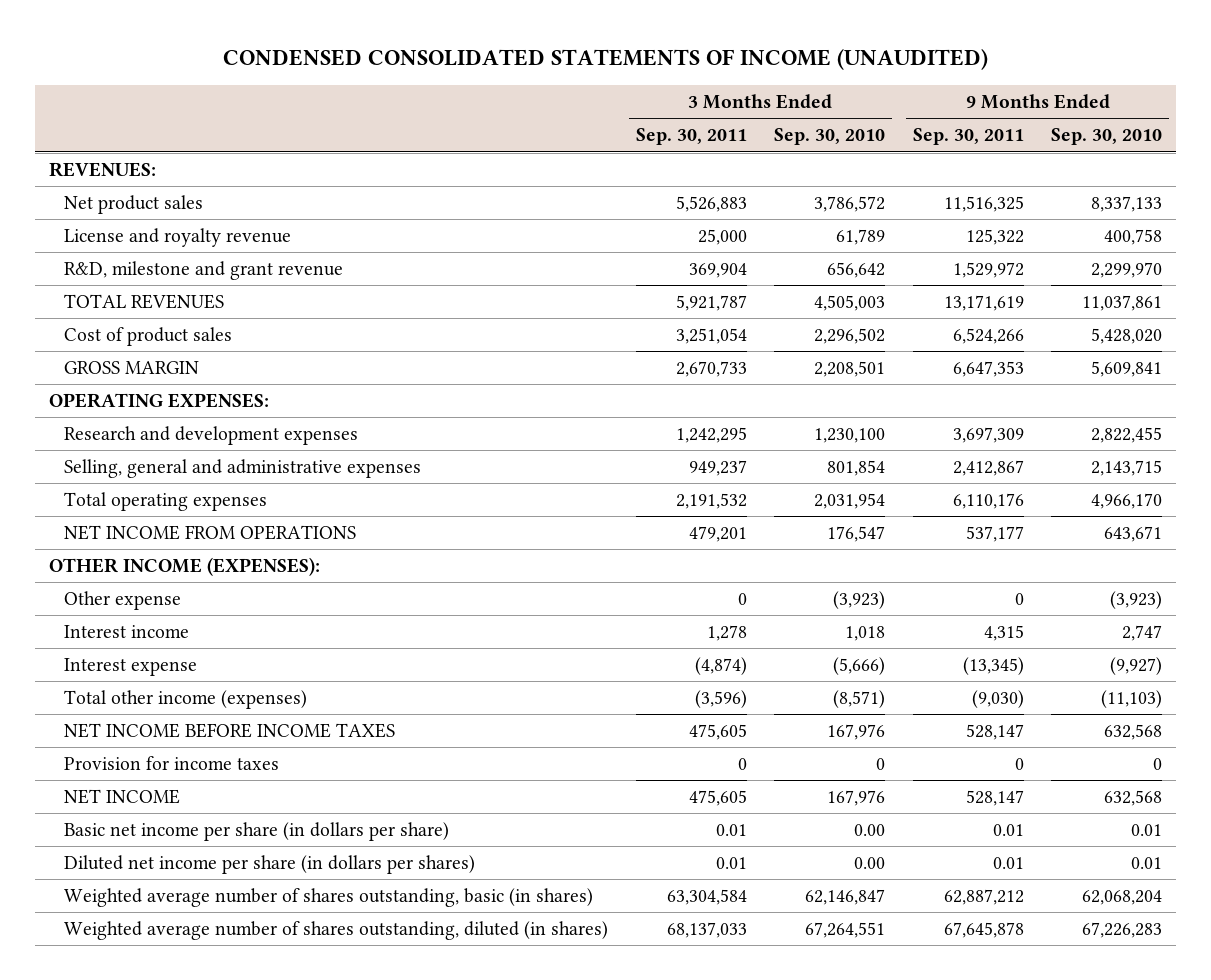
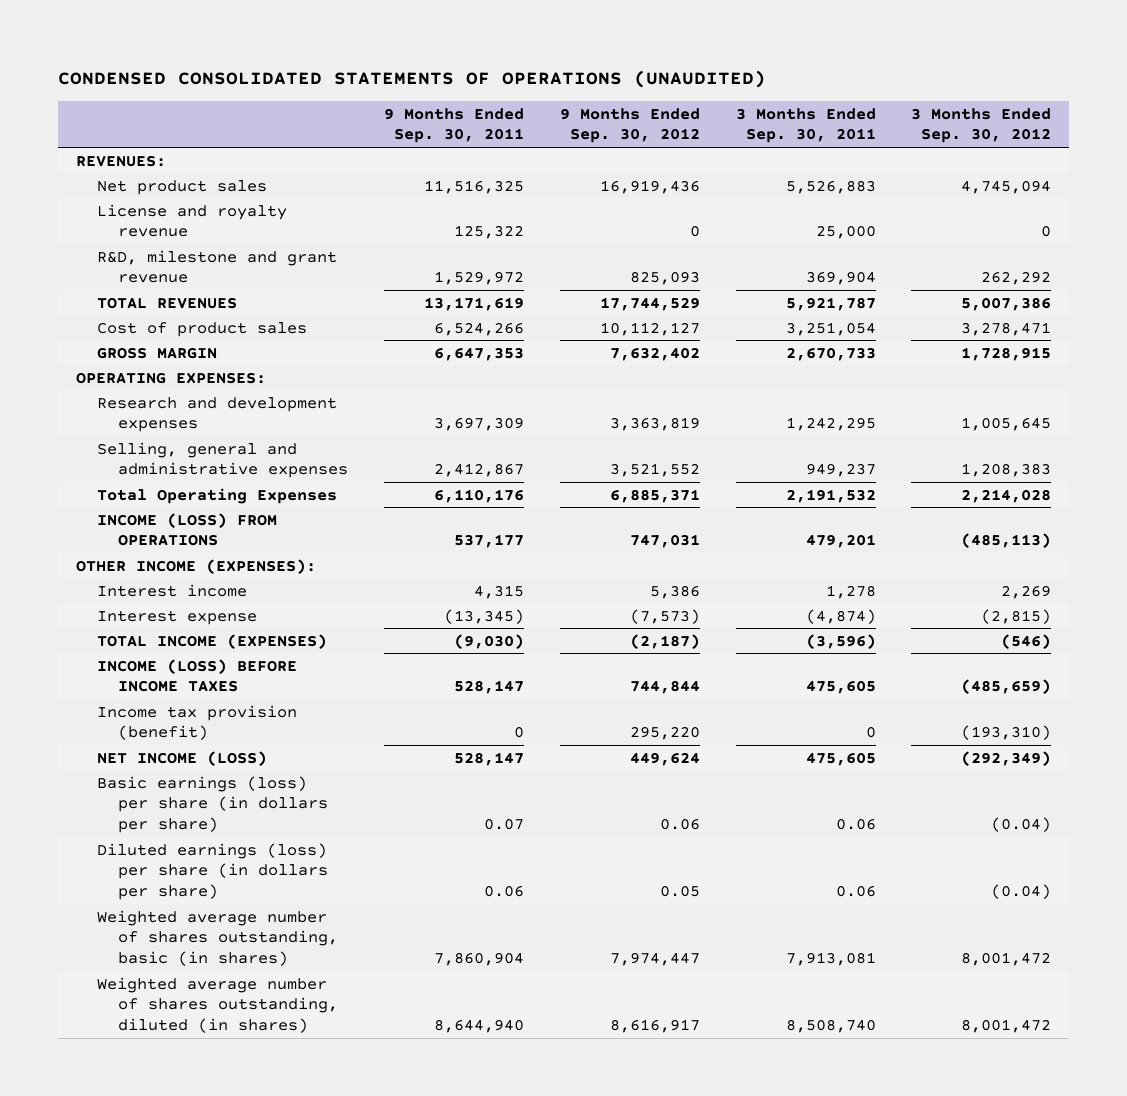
[222,49,988,71] CONDENSED CONSOLIDATED STATEMENTS OF INCOME (UNAUDITED) -> [58,70,767,89] CONDENSED CONSOLIDATED STATEMENTS OF OPERATIONS (UNAUDITED)
[774,128,886,146] Sep. 30, 2010 -> none
[1051,128,1163,146] Sep. 30, 2010 -> none
none -> [559,107,700,144] 9 Months Ended Sep. 30, 2012
none -> [911,107,1052,144] 3 Months Ended Sep. 30, 2012
[64,492,268,512] Total operating expenses -> [97,487,338,504] Total Operating Expenses
[64,525,357,541] NET INCOME FROM OPERATIONS -> [97,512,278,547] INCOME (LOSS) FROM OPERATIONS
[64,591,182,611] Other expense -> none
[64,690,308,710] Total other income (expenses) -> [97,633,328,649] TOTAL INCOME (EXPENSES)
[64,723,396,739] NET INCOME BEFORE INCOME TAXES -> [97,658,298,693] INCOME (LOSS) BEFORE INCOME TAXES
[64,756,280,771] Provision for income taxes -> [97,704,298,741] Income tax provision (benefit)
[64,789,181,805] NET INCOME -> [97,750,268,766] NET INCOME (LOSS)
[64,822,450,842] Basic net income per share (in dollars per share) -> [97,775,329,833] Basic earnings (loss) per share (in dollars per share)
[715,824,747,837] 0.01 -> [835,817,876,830] 0.06
[992,824,1024,837] 0.01 -> [483,817,524,830] 0.07
[64,855,476,875] Diluted net income per share (in dollars per shares) -> [97,842,329,900] Diluted earnings (loss) per share (in dollars per share)
[715,857,747,870] 0.01 -> [835,884,876,897] 0.06
[992,857,1024,870] 0.01 -> [483,884,524,897] 0.06
[666,889,747,906] 63,304,584 -> [785,951,876,966] 7,913,081
[943,889,1024,906] 62,887,212 -> [433,951,524,966] 7,860,904
[666,922,747,939] 68,137,033 -> [785,1018,876,1033] 8,508,740
[943,922,1024,939] 67,645,878 -> [433,1018,524,1033] 8,644,940

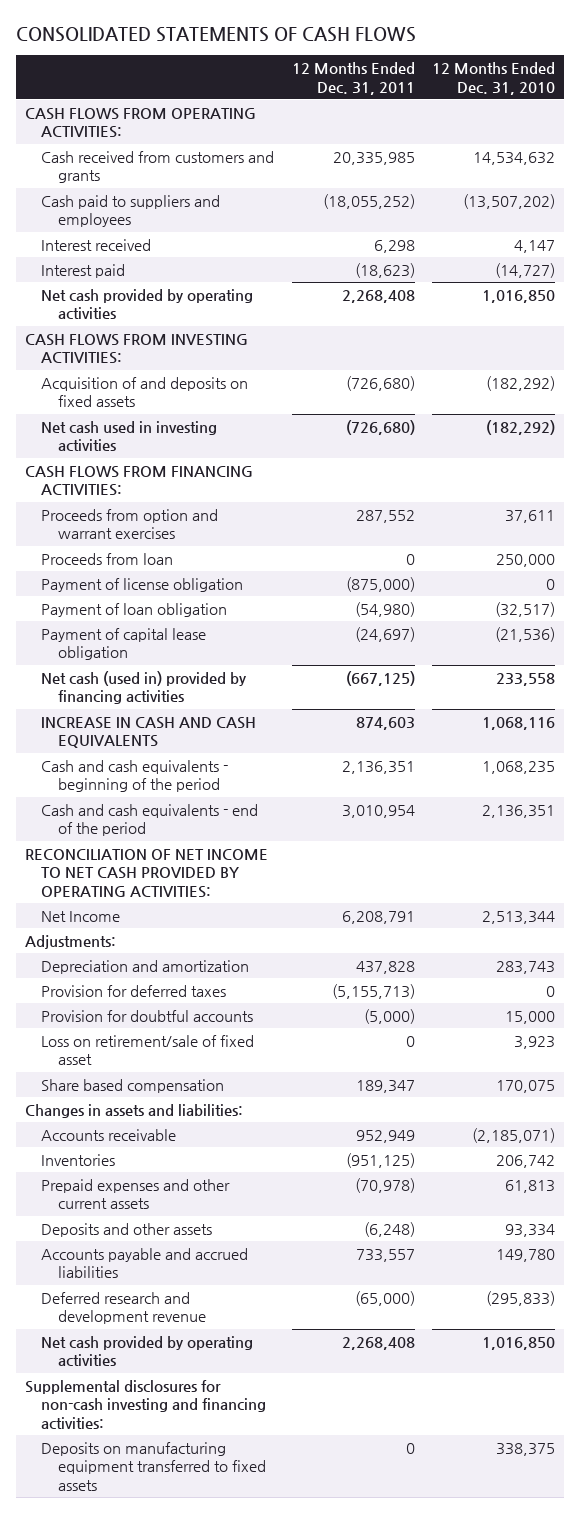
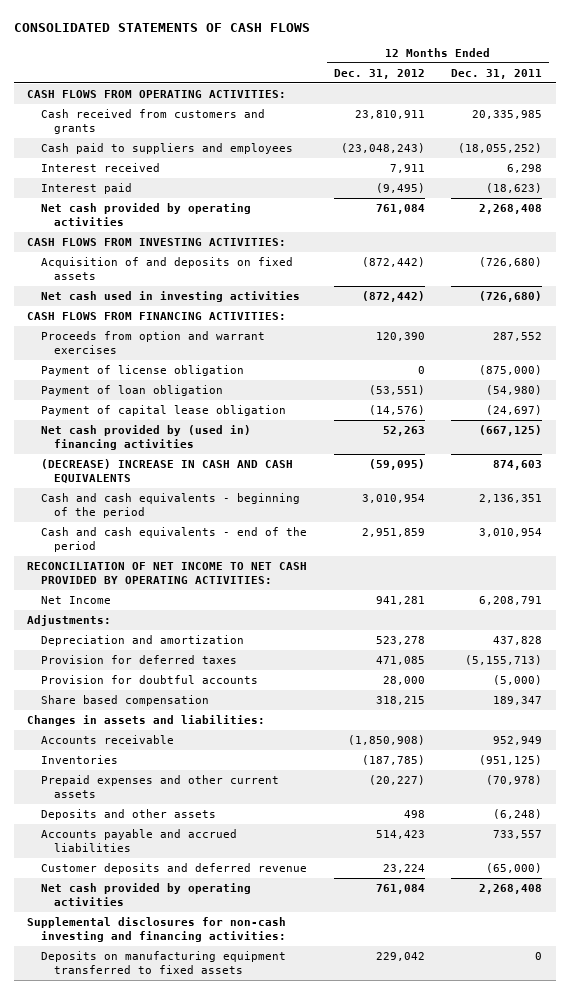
[432,62,556,95] 12 Months Ended Dec. 31, 2010 -> none
none -> [333,68,425,79] Dec. 31, 2012
[41,552,174,565] Proceeds from loan -> none
[41,670,248,705] Net cash (used in) provided by financing activities -> [40,425,251,450] Net cash provided by (used in) financing activities
[41,716,257,749] INCREASE IN CASH AND CASH EQUIVALENTS -> [40,459,293,483] (DECREASE) INCREASE IN CASH AND CASH EQUIVALENTS
[41,1034,255,1066] Loss on retirement/sale of fixed asset -> none
[41,1291,206,1325] Deferred research and development revenue -> none
none -> [40,863,307,875] Customer deposits and deferred revenue

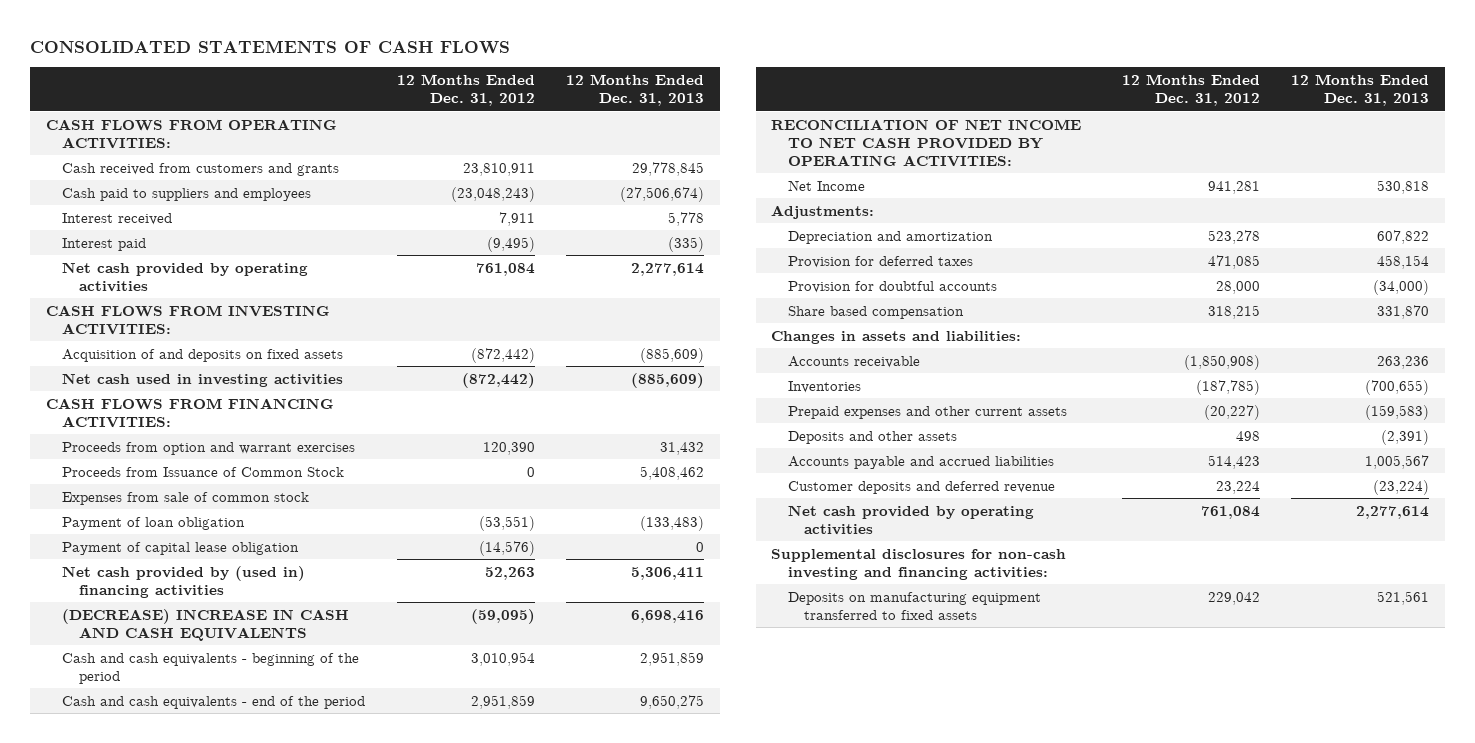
[451,68,543,79] Dec. 31, 2011 -> none
none -> [565,74,704,107] 12 Months Ended Dec. 31, 2013
[40,365,244,377] Payment of license obligation -> none
none -> [62,466,345,477] Proceeds from Issuance of Common Stock
none -> [62,491,310,505] Expenses from sale of common stock

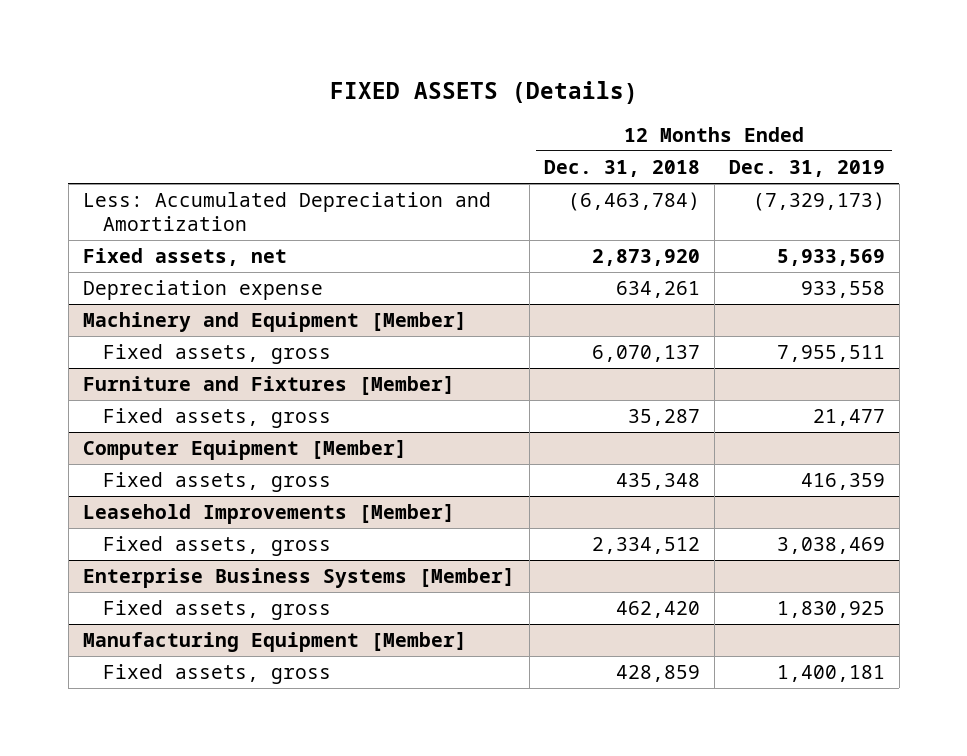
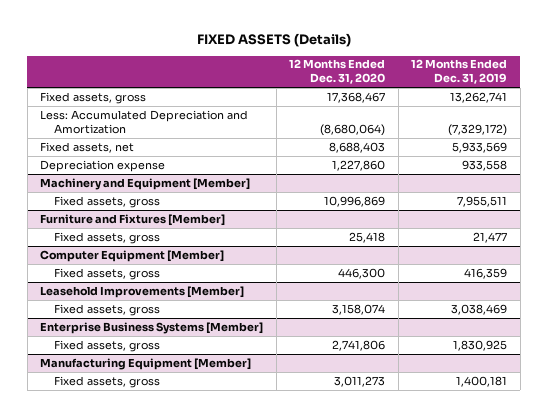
[543,159,700,177] Dec. 31, 2018 -> none
none -> [289,59,386,85] 12 Months Ended Dec. 31, 2020
none -> [40,91,147,104] Fixed assets, gross
[752,192,885,212] (7,329,173) -> [448,123,508,136] (7,329,172)

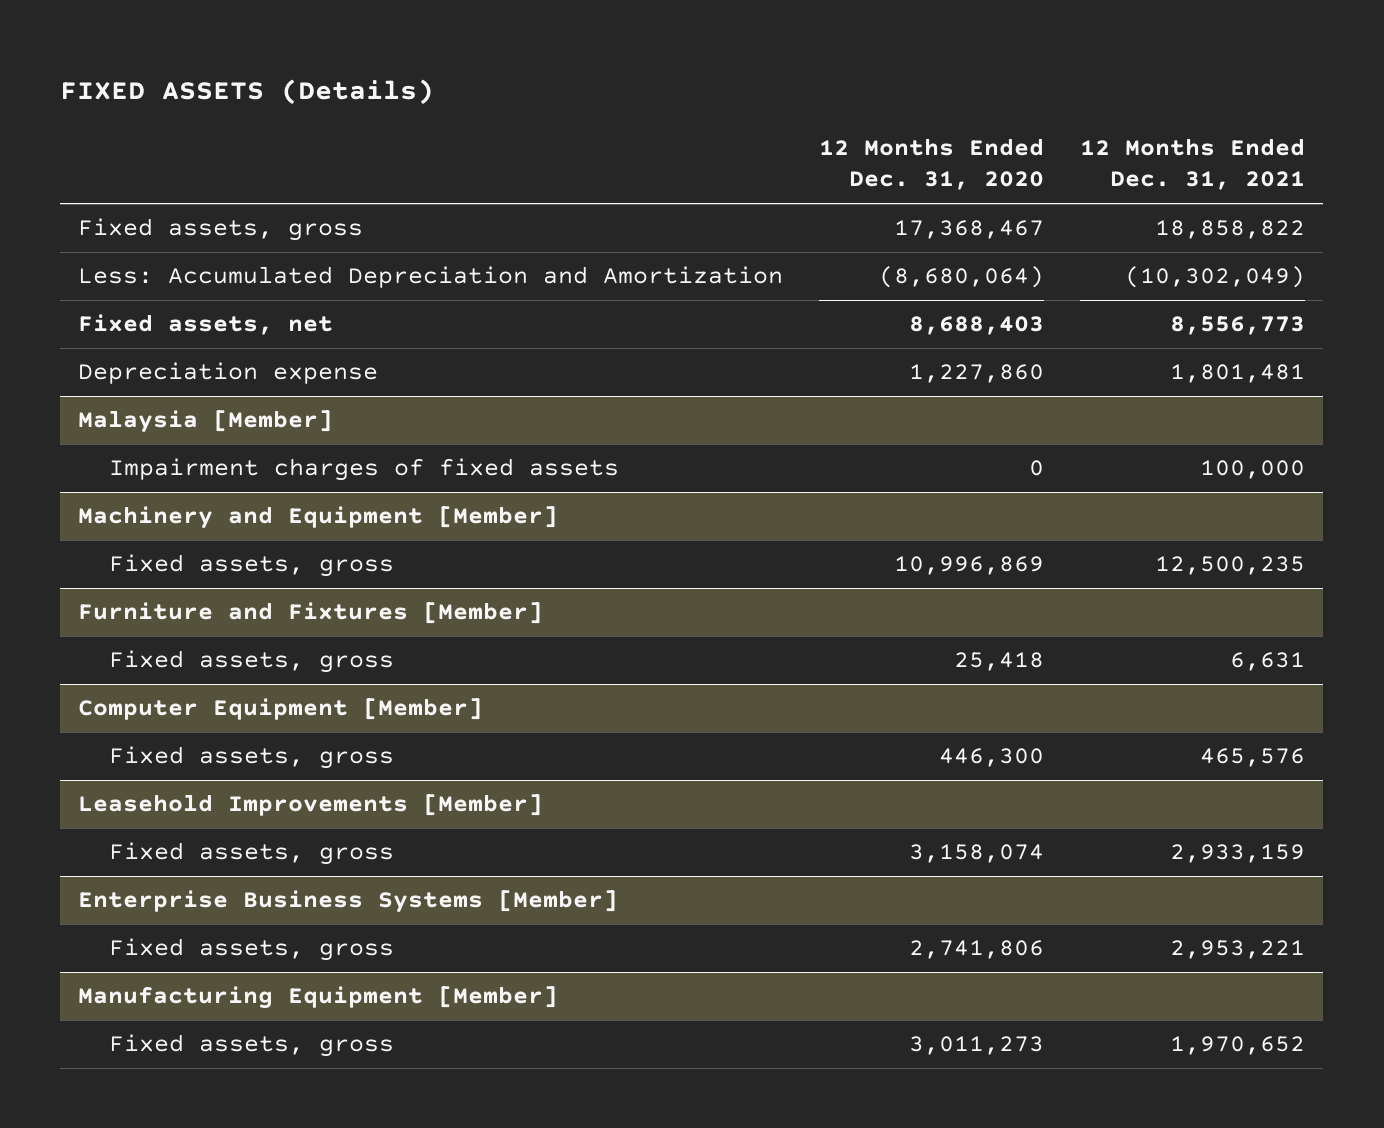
[411,59,508,85] 12 Months Ended Dec. 31, 2019 -> none
none -> [1080,138,1306,191] 12 Months Ended Dec. 31, 2021
none -> [78,410,334,434] Malaysia [Member]
none -> [109,458,620,482] Impairment charges of fixed assets

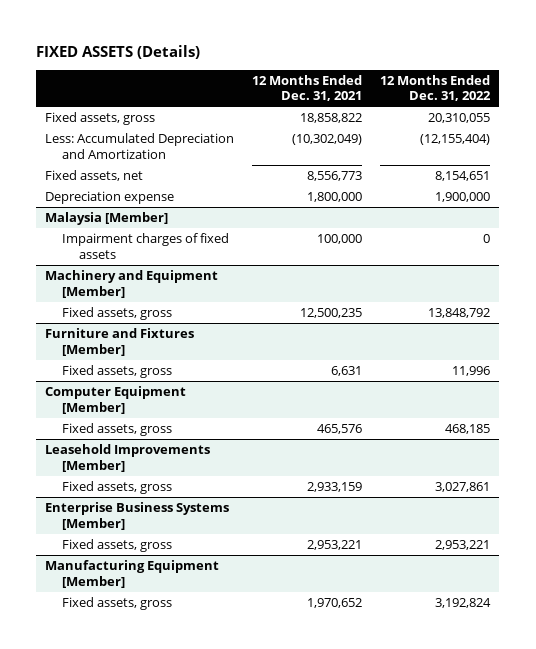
[819,138,1045,191] 12 Months Ended Dec. 31, 2020 -> none
none -> [380,74,492,102] 12 Months Ended Dec. 31, 2022
[1170,364,1306,384] 1,801,481 -> [307,192,363,203] 1,800,000

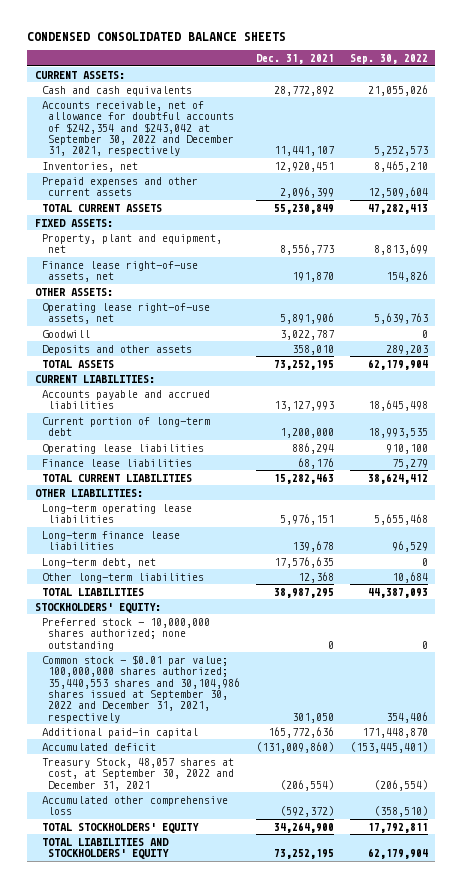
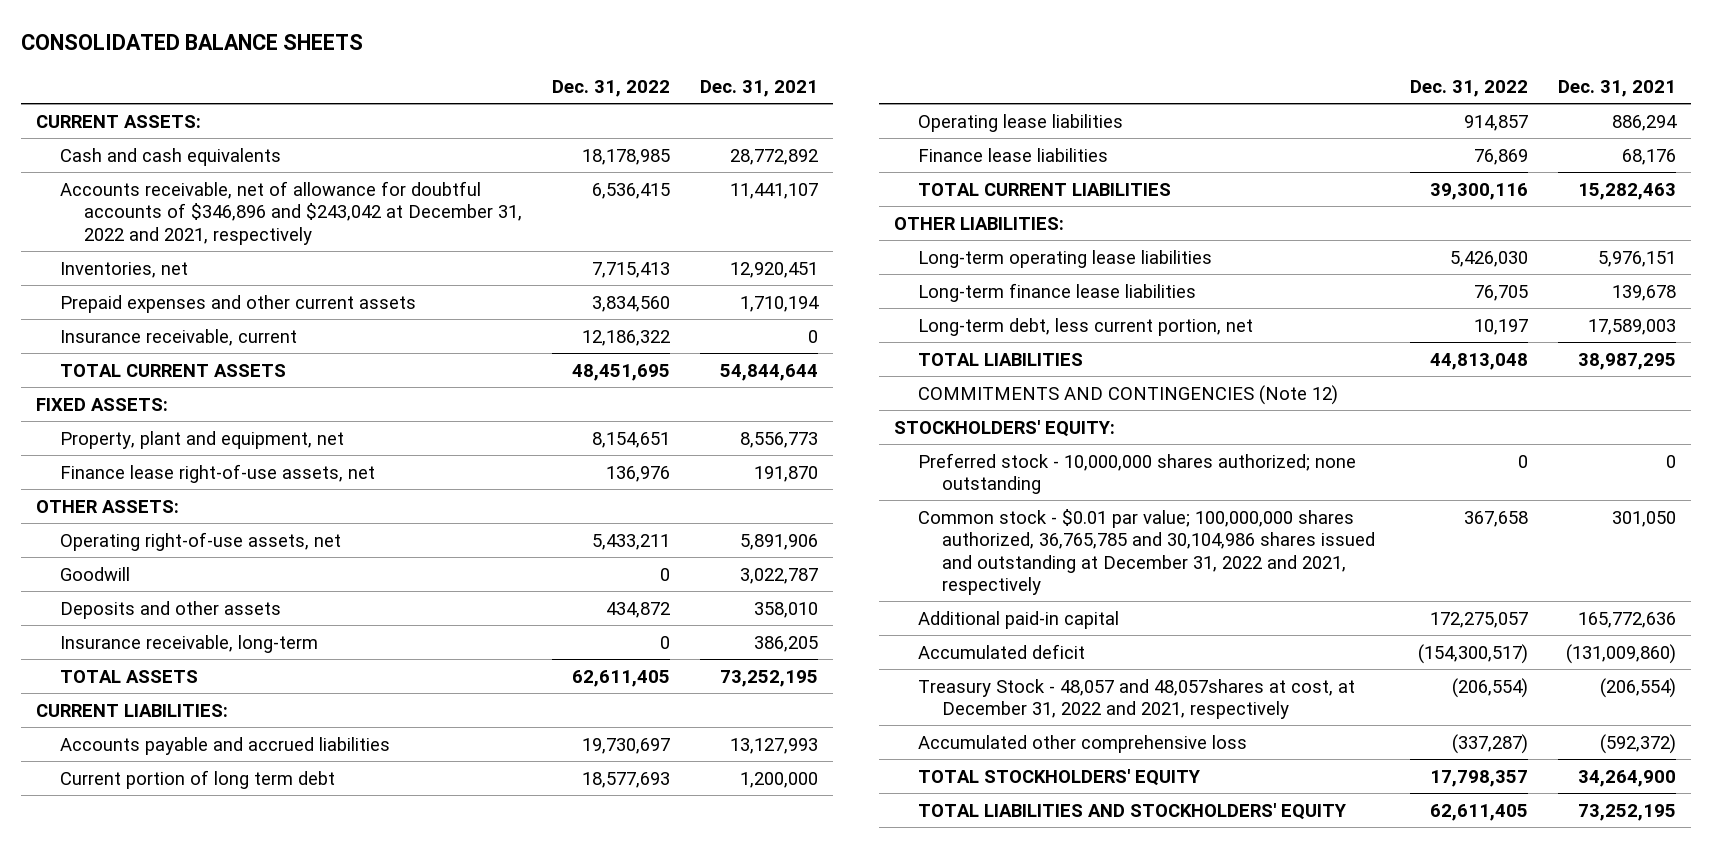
[27,32,287,42] CONDENSED CONSOLIDATED BALANCE SHEETS -> [21,34,364,51] CONSOLIDATED BALANCE SHEETS
[349,53,428,64] Sep. 30, 2022 -> none
none -> [551,79,670,97] Dec. 31, 2022
[41,100,234,157] Accounts receivable, net of allowance for doubtful accounts of $242,354 and $243,042 at September 30, 2022 and December 31, 2021, respectively -> [60,180,523,245] Accounts receivable, net of allowance for doubtful accounts of $346,896 and $243,042 at December 31, 2022 and 2021, respectively
[279,187,334,199] 2,096,399 -> [739,295,819,312] 1,710,194
none -> [60,328,298,346] Insurance receivable, current
[273,203,334,214] 55,230,849 -> [719,363,818,381] 54,844,644
[41,302,210,325] Operating lease right-of-use assets, net -> [60,531,342,551] Operating right-of-use assets, net
none -> [60,634,319,653] Insurance receivable, long-term
[41,416,210,437] Current portion of long-term debt -> [60,769,336,789] Current portion of long term debt
[41,572,204,583] Other long-term liabilities -> none
[41,557,156,568] Long-term debt, net -> [918,317,1254,336] Long-term debt, less current portion, net
[273,556,334,568] 17,576,635 -> [1587,318,1676,335] 17,589,003
none -> [918,384,1339,405] COMMITMENTS AND CONTINGENCIES (Note 12)
[41,654,240,723] Common stock - $0.01 par value; 100,000,000 shares authorized; 35,440,553 shares and 30,104,986 shares issued at September 30, 2022 and December 31, 2021, respectively -> [918,508,1376,596] Common stock - $0.01 par value; 100,000,000 shares authorized, 36,765,785 and 30,104,986 shares issued and outstanding at December 31, 2022 and 2021, respectively
[41,757,234,791] Treasury Stock, 48,057 shares at cost, at September 30, 2022 and December 31, 2021 -> [918,678,1356,720] Treasury Stock - 48,057 and 48,057shares at cost, at December 31, 2022 and 2021, respectively

